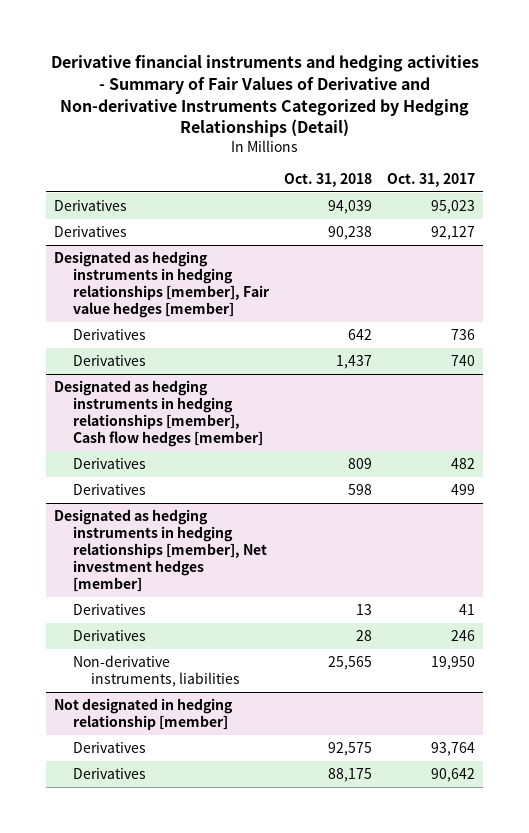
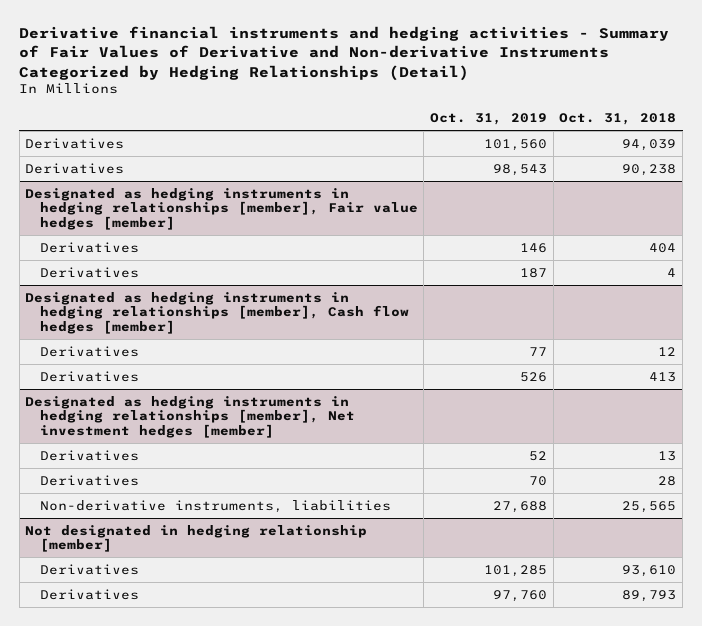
[387,173,476,188] Oct. 31, 2017 -> none
none -> [430,113,548,126] Oct. 31, 2019
[347,328,372,340] 642 -> [649,242,677,253] 404
[335,354,372,369] 1,437 -> [667,267,677,277] 4
[347,457,372,469] 809 -> [658,346,677,356] 12
[347,483,372,495] 598 -> [649,371,677,382] 413
[327,741,372,756] 92,575 -> [622,564,677,577] 93,610
[327,767,372,782] 88,175 -> [622,589,677,602] 89,793

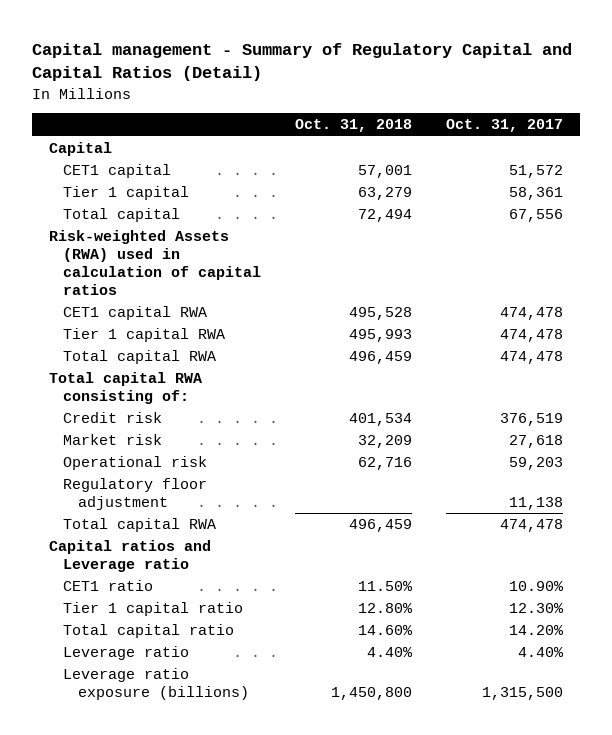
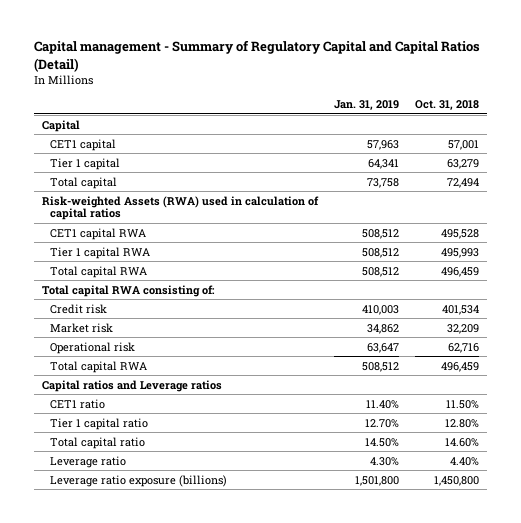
[445,119,563,133] Oct. 31, 2017 -> none
none -> [333,100,399,111] Jan. 31, 2019
[63,477,208,510] Regulatory floor adjustment -> none
[49,539,212,572] Capital ratios and Leverage ratio -> [41,379,222,392] Capital ratios and Leverage ratios

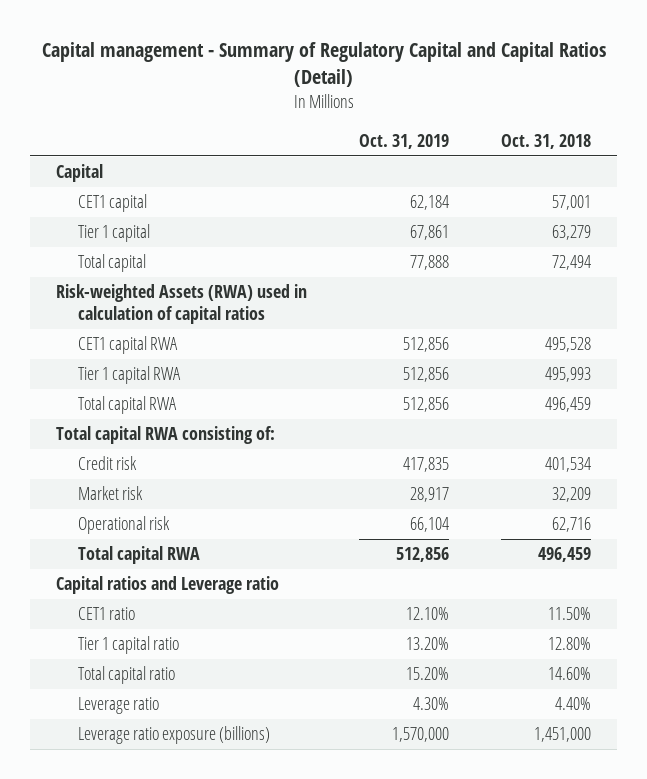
[333,100,399,111] Jan. 31, 2019 -> none
none -> [359,133,450,149] Oct. 31, 2019
[41,379,222,392] Capital ratios and Leverage ratios -> [56,576,280,595] Capital ratios and Leverage ratio
[434,475,480,486] 1,450,800 -> [534,727,592,743] 1,451,000

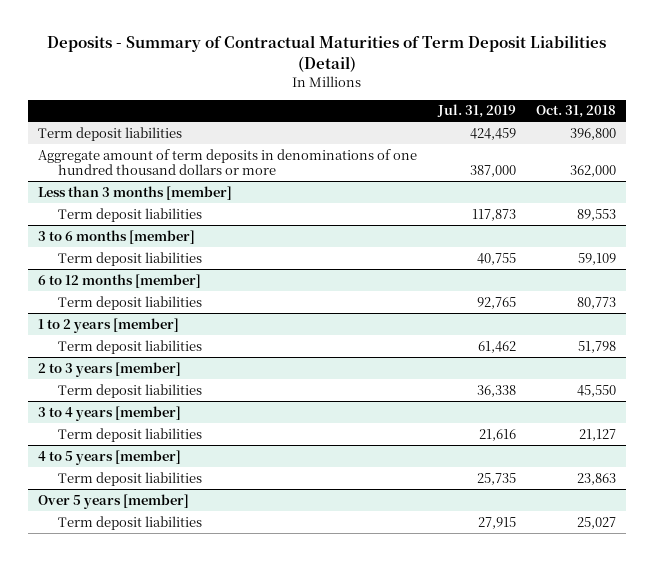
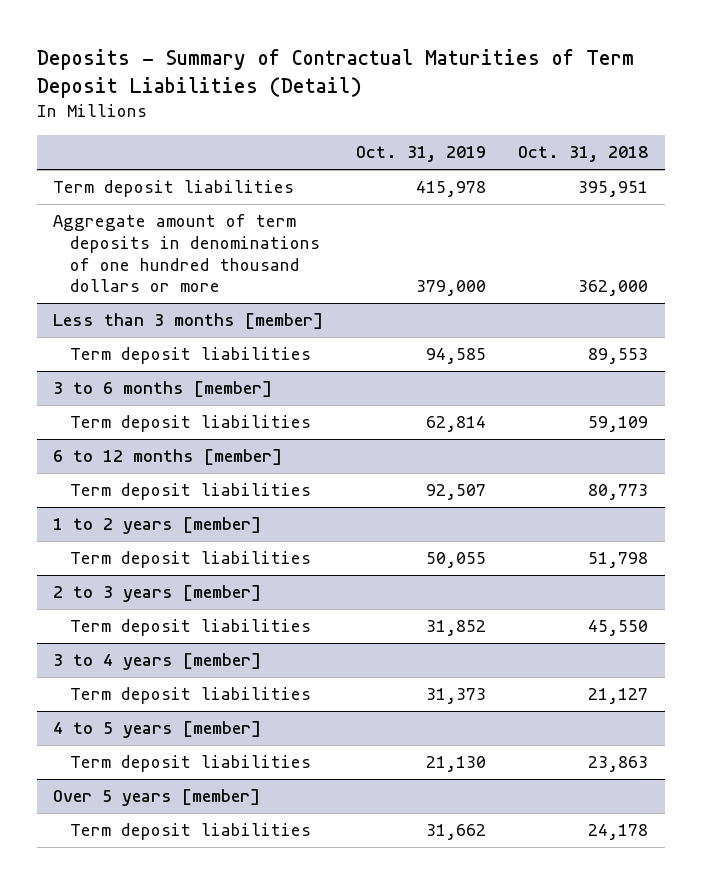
[436,104,516,119] Jul. 31, 2019 -> none
none -> [355,146,486,163] Oct. 31, 2019
[569,127,616,140] 396,800 -> [578,181,649,198] 395,951
[576,516,616,529] 25,027 -> [588,824,649,841] 24,178

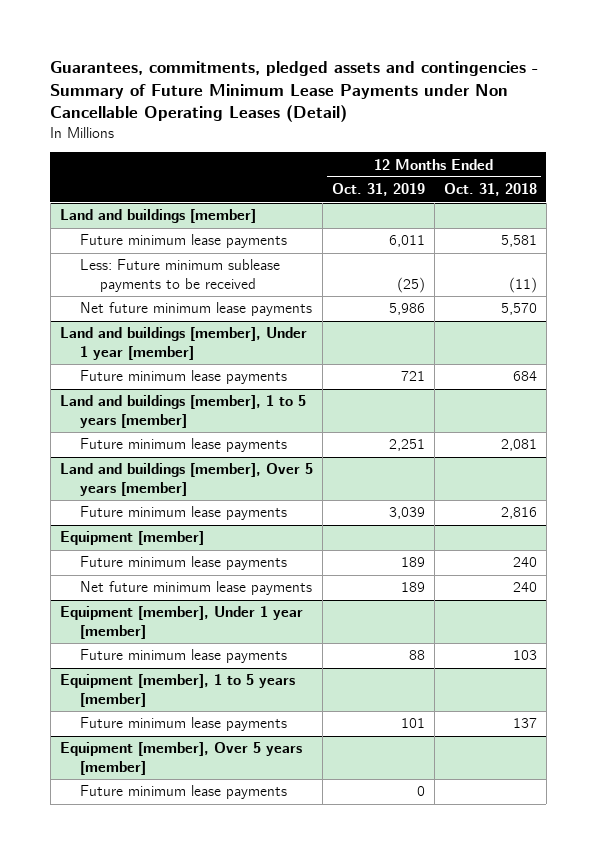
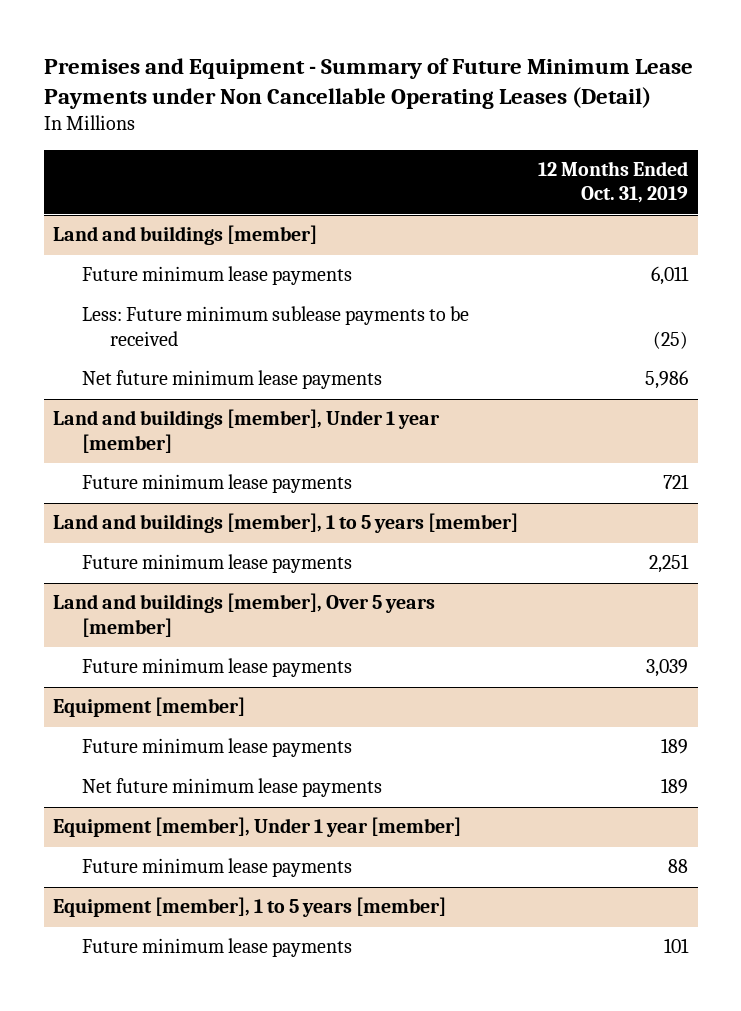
[50,60,539,123] Guarantees, commitments, pledged assets and contingencies - Summary of Future Minimum Lease Payments under Non Cancellable Operating Leases (Detail) -> [43,57,693,110] Premises and Equipment - Summary of Future Minimum Lease Payments under Non Cancellable Operating Leases (Detail)
[443,183,537,197] Oct. 31, 2018 -> none
[59,742,302,775] Equipment [member], Over 5 years [member] -> none
[80,785,288,800] Future minimum lease payments -> none

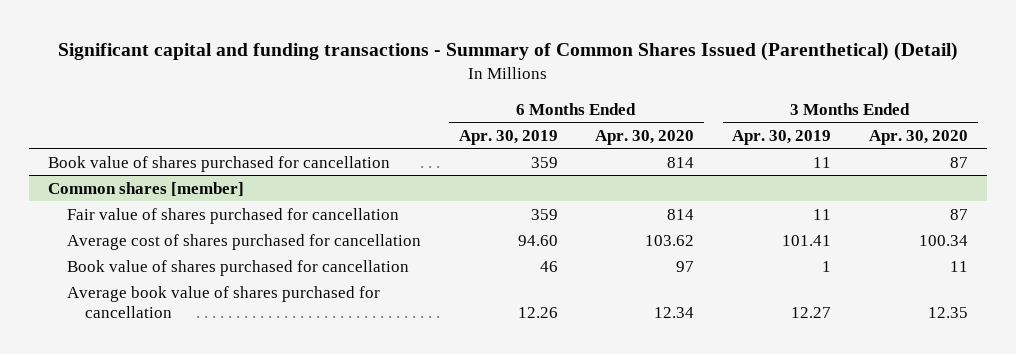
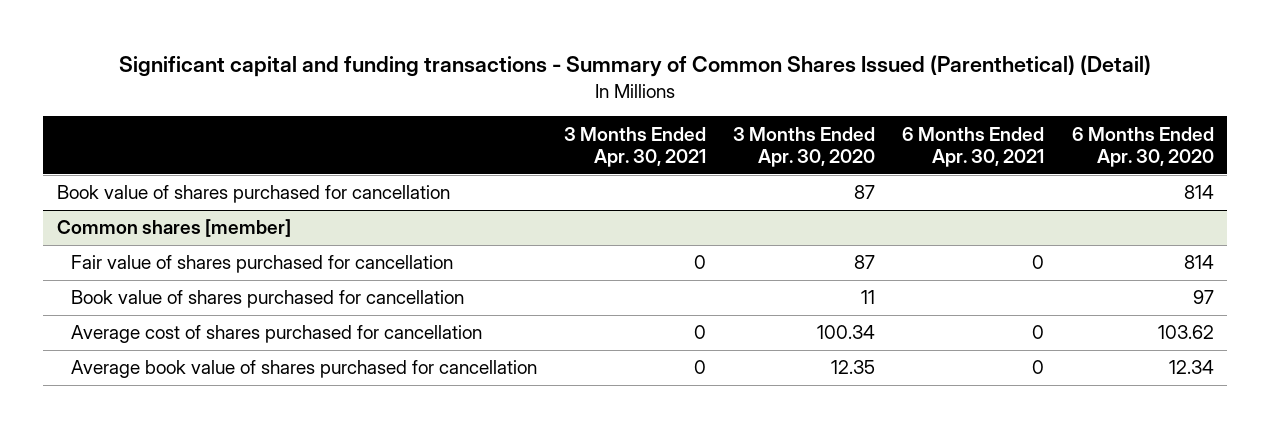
[458,129,558,145] Apr. 30, 2019 -> none
[732,129,832,145] Apr. 30, 2019 -> none
none -> [564,126,707,168] 3 Months Ended Apr. 30, 2021
none -> [902,126,1045,168] 6 Months Ended Apr. 30, 2021
[66,233,421,250] Average cost of shares purchased for cancellation -> [71,325,483,344] Average cost of shares purchased for cancellation

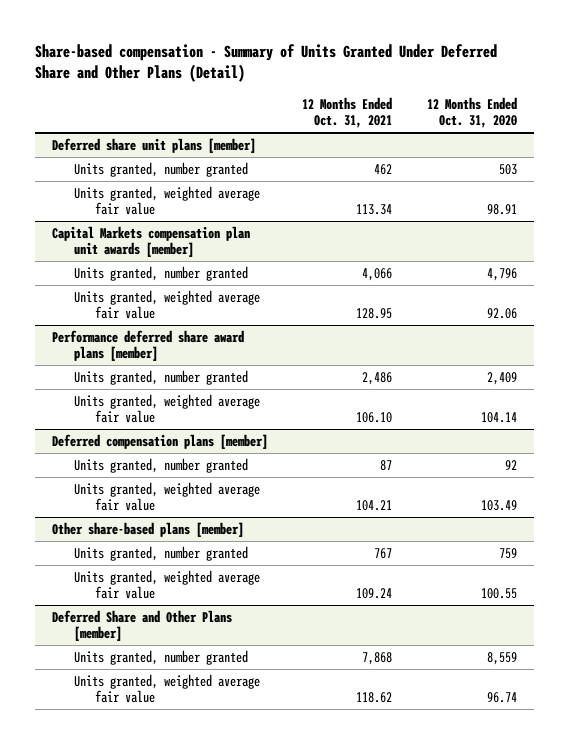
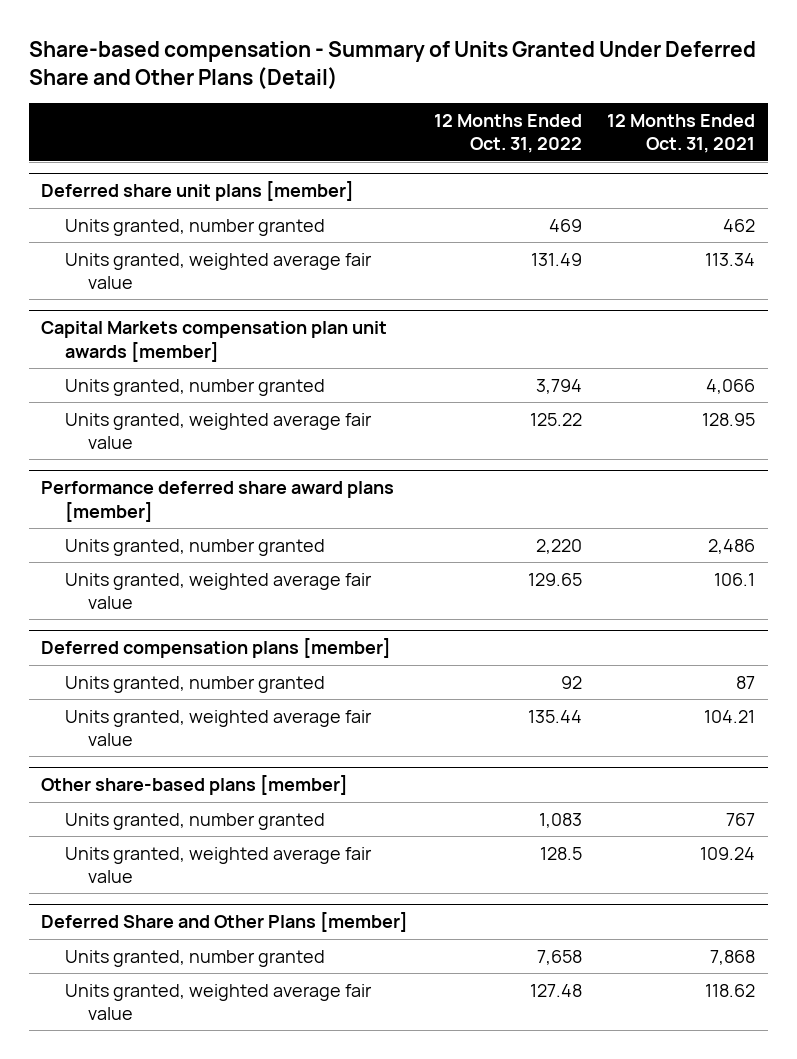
[426,96,517,128] 12 Months Ended Oct. 31, 2020 -> none
none -> [433,113,582,154] 12 Months Ended Oct. 31, 2022
[356,412,393,424] 106.10 -> [714,572,756,586] 106.1

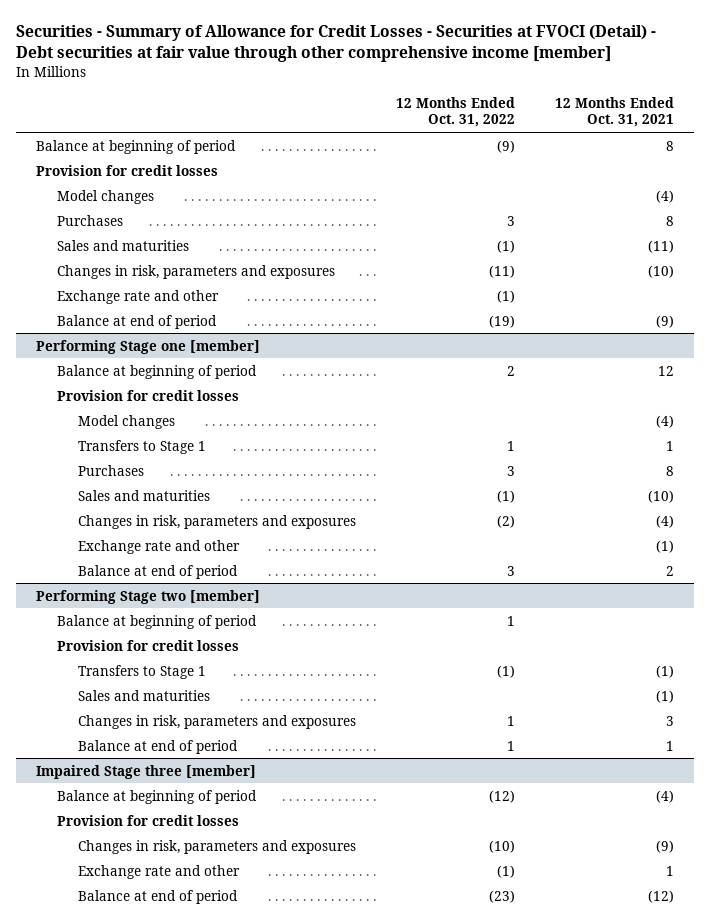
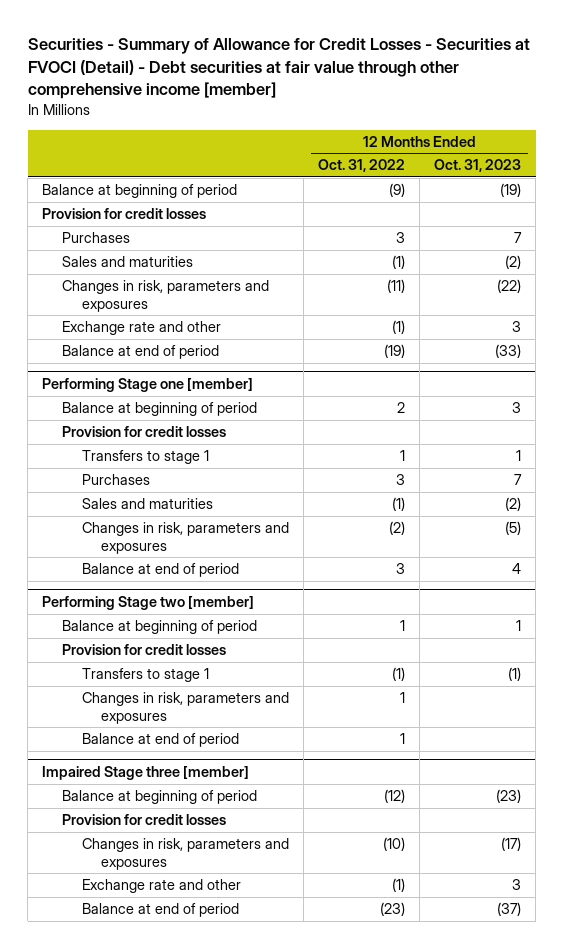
[554,96,674,128] 12 Months Ended Oct. 31, 2021 -> none
none -> [434,159,522,173] Oct. 31, 2023
[56,189,154,204] Model changes -> none
[78,414,176,429] Model changes -> none
[78,439,207,454] Transfers to Stage 1 -> [81,450,209,465] Transfers to stage 1
[78,539,241,554] Exchange rate and other -> none
[78,689,211,701] Sales and maturities -> none
[78,664,207,679] Transfers to Stage 1 -> [81,668,209,683] Transfers to stage 1

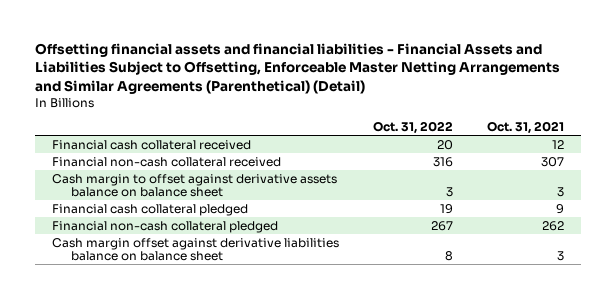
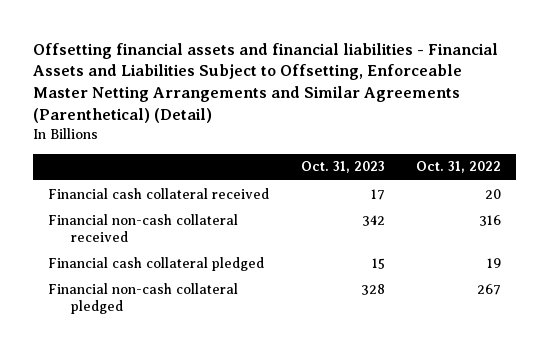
[486,121,564,135] Oct. 31, 2021 -> none
none -> [300,161,385,174] Oct. 31, 2023
[51,173,337,198] Cash margin to offset against derivative assets balance on balance sheet -> none
[51,237,339,262] Cash margin offset against derivative liabilities balance on balance sheet -> none

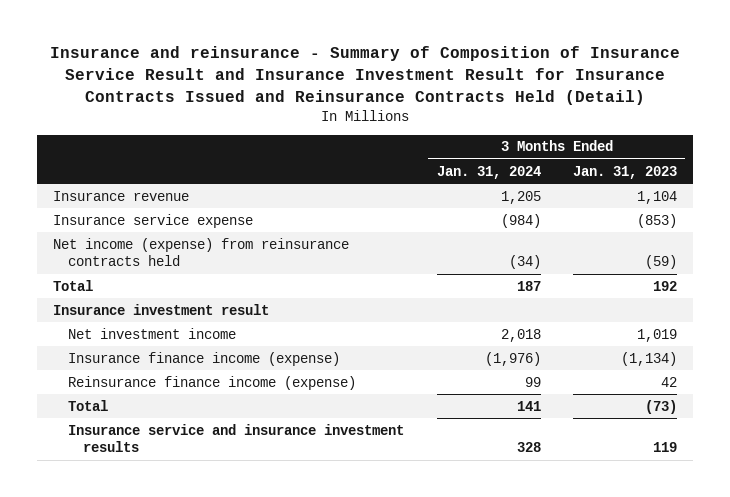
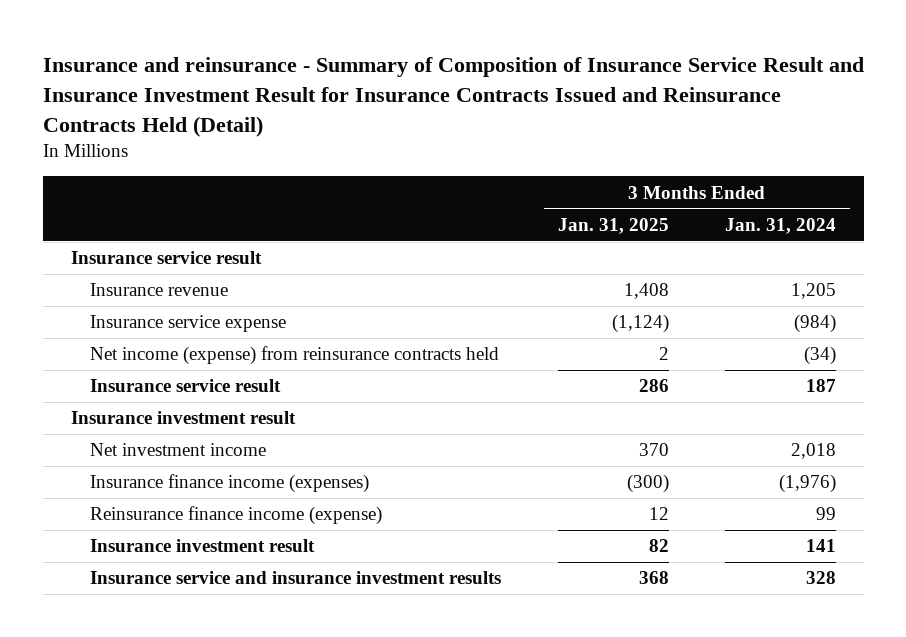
[573,165,678,179] Jan. 31, 2023 -> none
none -> [557,217,669,234] Jan. 31, 2025
none -> [70,251,262,265] Insurance service result
[52,279,93,291] Total -> [90,379,282,393] Insurance service result
[68,351,341,366] Insurance finance income (expense) -> [90,474,370,494] Insurance finance income (expenses)
[68,399,109,411] Total -> [90,539,316,553] Insurance investment result

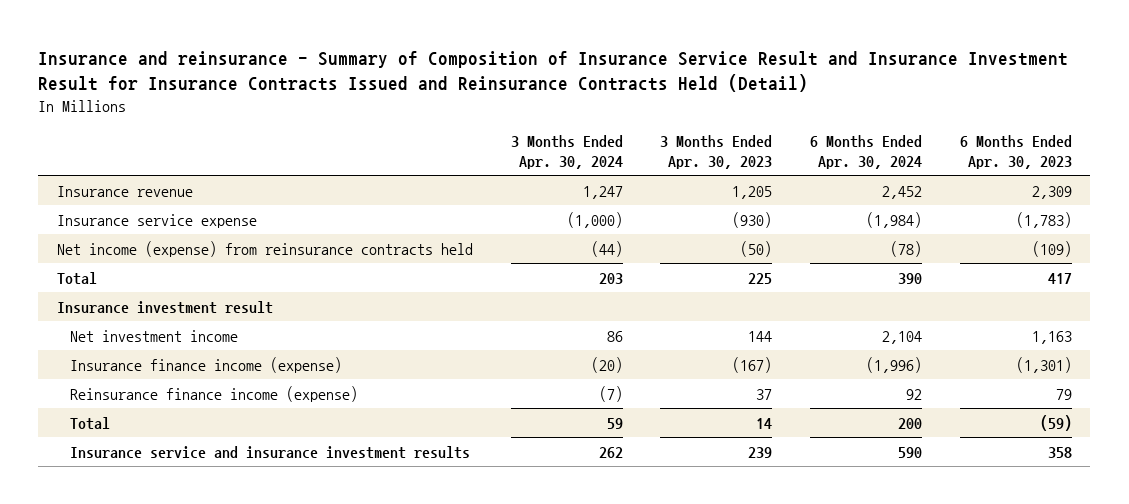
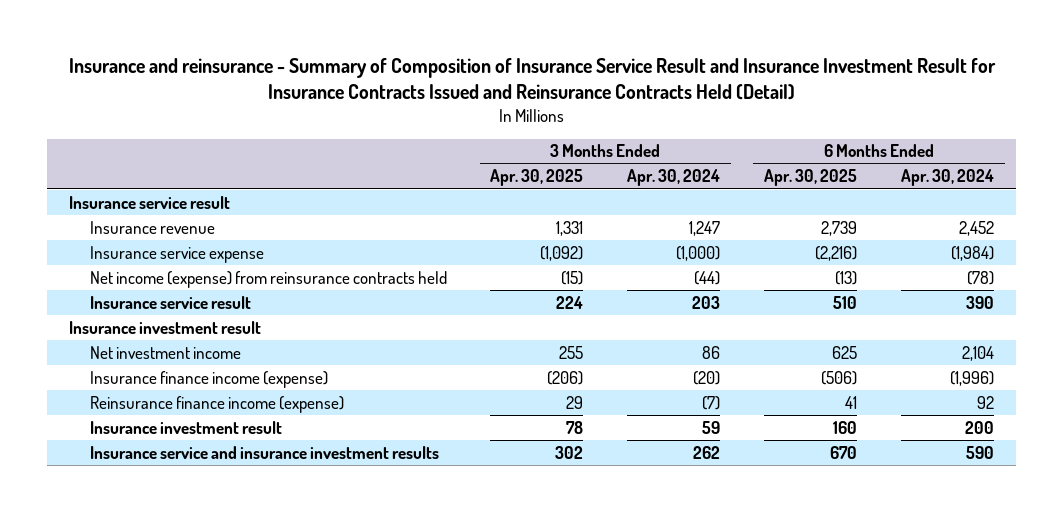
[660,135,773,169] 3 Months Ended Apr. 30, 2023 -> none
[959,135,1072,169] 6 Months Ended Apr. 30, 2023 -> none
none -> [490,169,584,187] Apr. 30, 2025
none -> [764,169,858,187] Apr. 30, 2025
none -> [68,195,230,209] Insurance service result
[57,271,98,285] Total -> [89,295,251,309] Insurance service result
[69,416,110,430] Total -> [89,420,282,434] Insurance investment result

